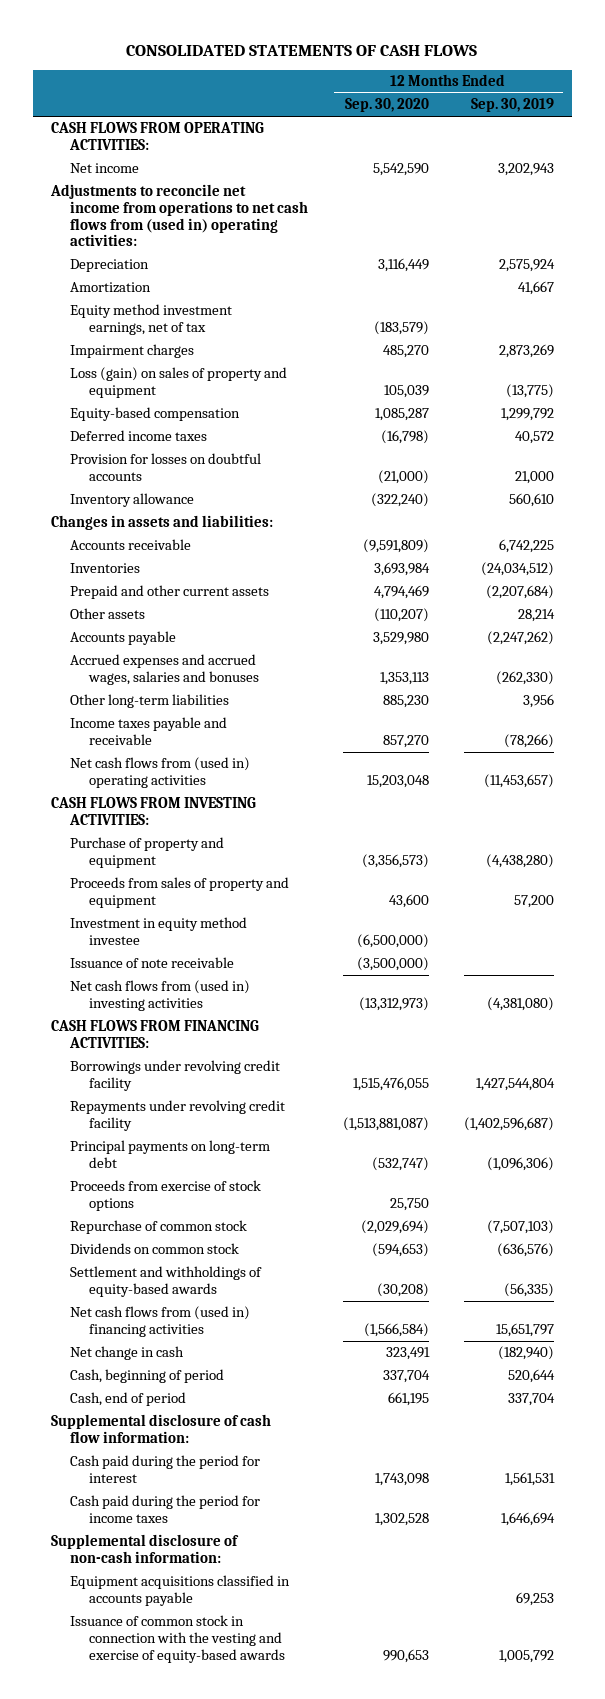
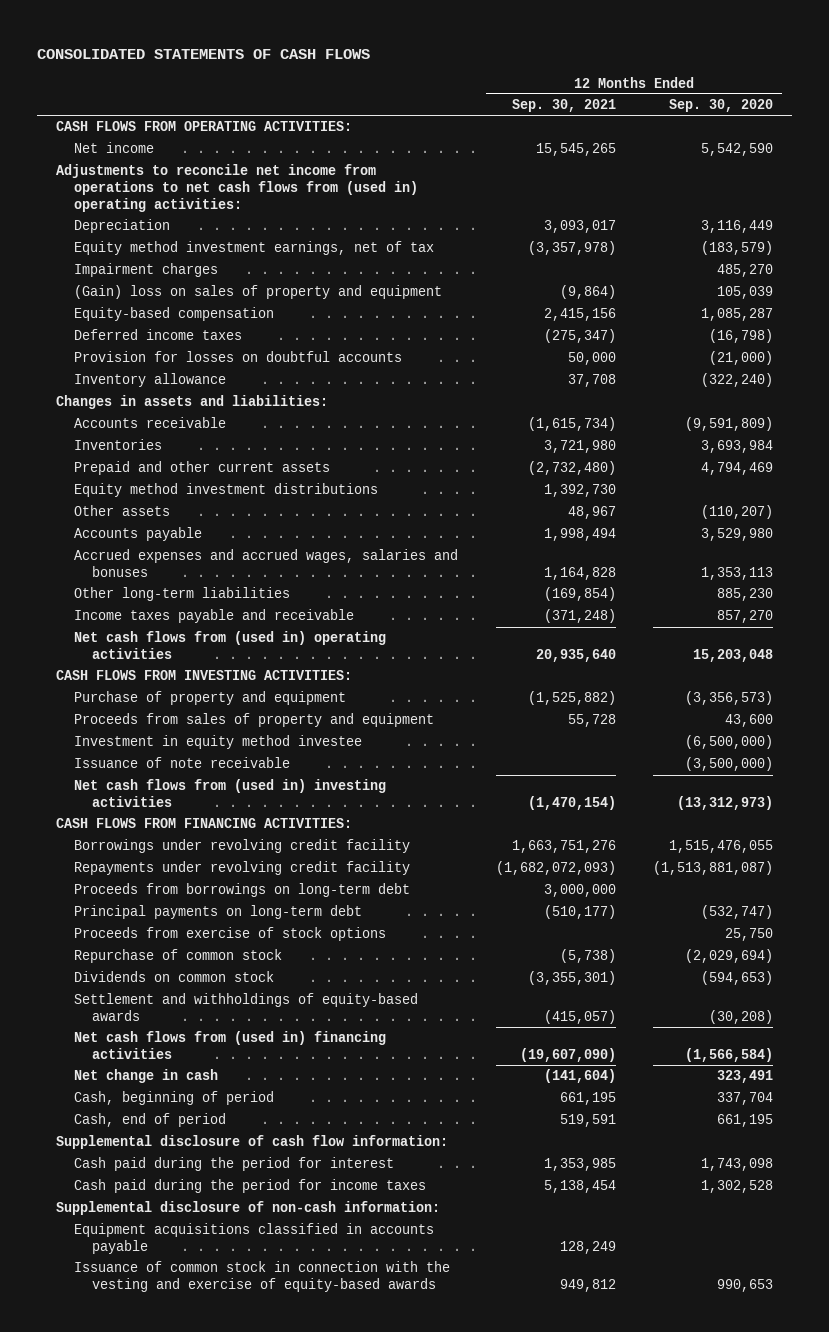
[471,98,555,113] Sep. 30, 2019 -> none
none -> [511,99,616,113] Sep. 30, 2021
[69,282,151,294] Amortization -> none
[69,367,287,399] Loss (gain) on sales of property and equipment -> [74,285,443,300] (Gain) loss on sales of property and equipment
none -> [74,483,379,498] Equity method investment distributions
none -> [74,883,411,898] Proceeds from borrowings on long-term debt

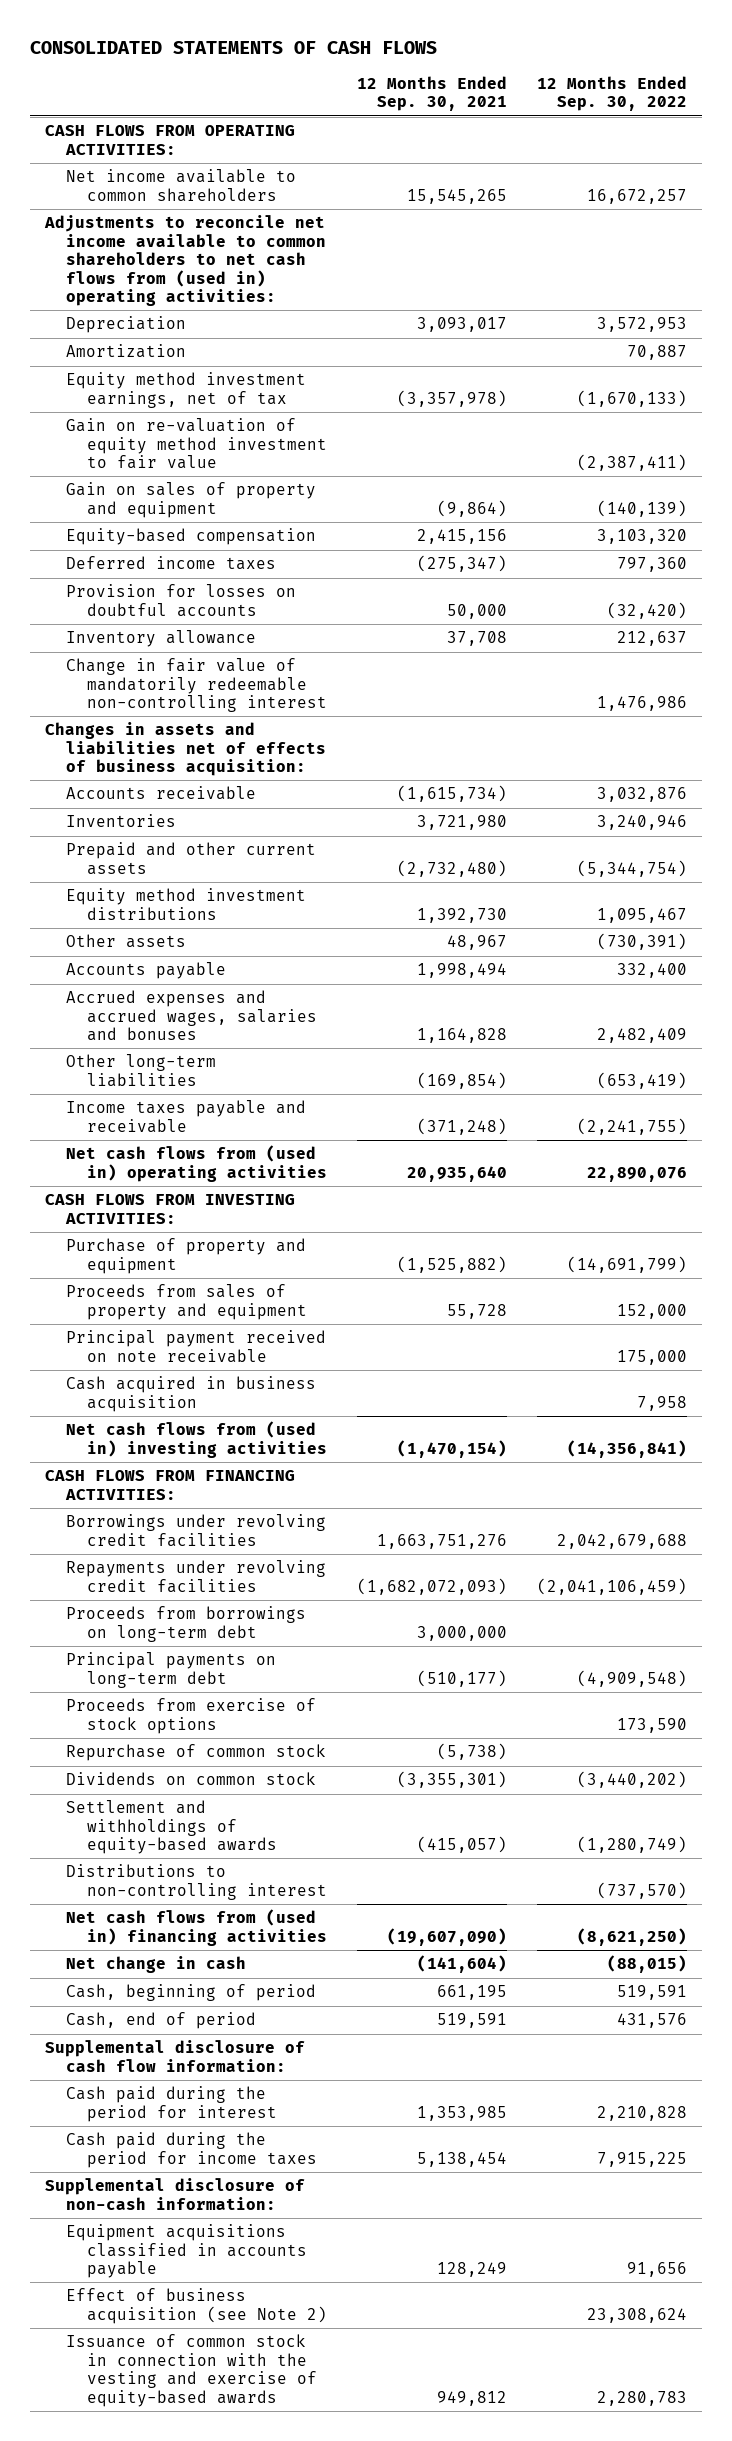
[669,99,774,113] Sep. 30, 2020 -> none
none -> [537,75,688,112] 12 Months Ended Sep. 30, 2022
[74,142,155,154] Net income -> [65,169,296,202] Net income available to common shareholders
[56,164,419,212] Adjustments to reconcile net income from operations to net cash flows from (used in) operating activities: -> [44,215,326,306] Adjustments to reconcile net income available to common shareholders to net cash flows from (used in) operating activities:
none -> [65,344,186,359] Amortization
[74,263,219,278] Impairment charges -> none
none -> [65,418,327,470] Gain on re-valuation of equity method investment to fair value
[74,285,443,300] (Gain) loss on sales of property and equipment -> [65,482,316,518] Gain on sales of property and equipment
none -> [65,658,327,713] Change in fair value of mandatorily redeemable non-controlling interest
[56,395,329,410] Changes in assets and liabilities: -> [45,722,326,777] Changes in assets and liabilities net of effects of business acquisition:
[74,735,363,750] Investment in equity method investee -> none
[74,757,291,769] Issuance of note receivable -> none
none -> [65,1330,326,1363] Principal payment received on note receivable
none -> [65,1376,316,1412] Cash acquired in business acquisition
[74,839,411,854] Borrowings under revolving credit facility -> [65,1514,326,1547] Borrowings under revolving credit facilities
[74,861,411,876] Repayments under revolving credit facility -> [65,1560,326,1593] Repayments under revolving credit facilities
none -> [65,1864,327,1900] Distributions to non-controlling interest
none -> [65,2288,327,2324] Effect of business acquisition (see Note 2)

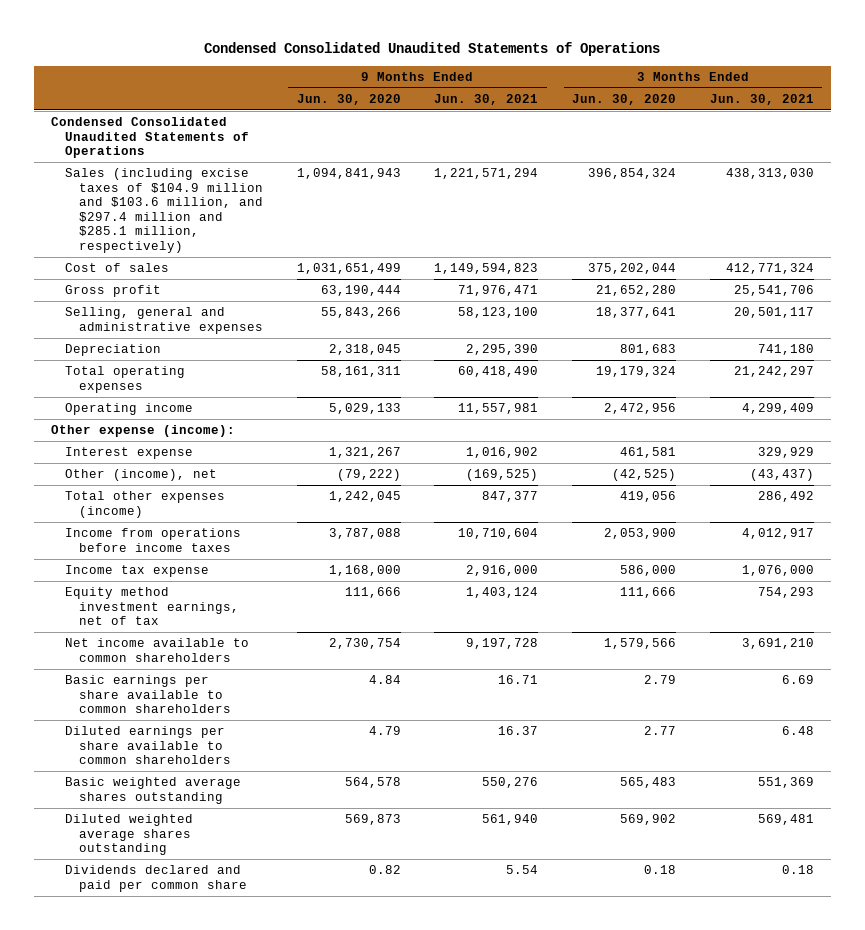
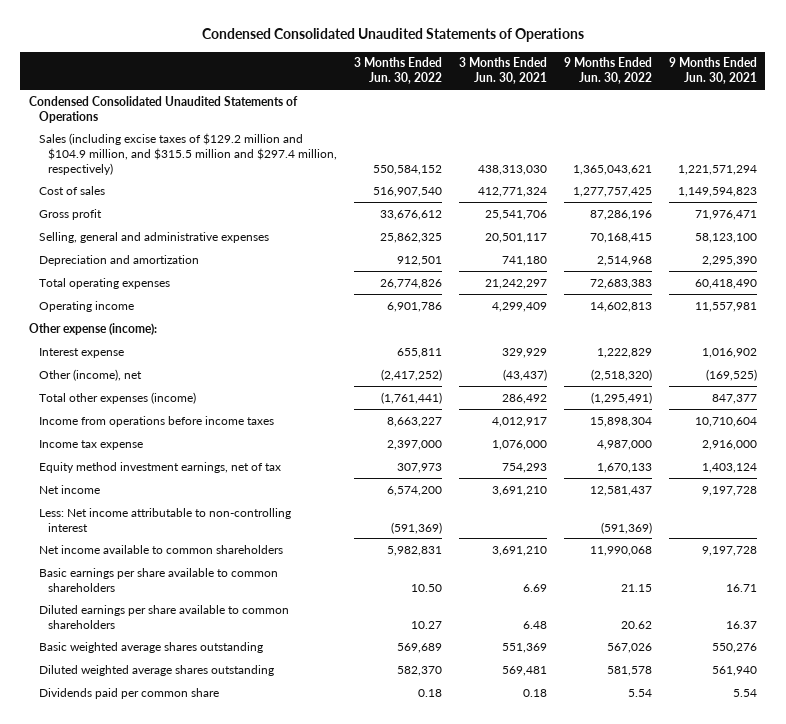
[296,93,401,105] Jun. 30, 2020 -> none
[572,93,677,105] Jun. 30, 2020 -> none
none -> [354,57,443,85] 3 Months Ended Jun. 30, 2022
none -> [563,57,652,85] 9 Months Ended Jun. 30, 2022
[64,168,263,253] Sales (including excise taxes of $104.9 million and $103.6 million, and $297.4 million and $285.1 million, respectively) -> [38,132,338,175] Sales (including excise taxes of $129.2 million and $104.9 million, and $315.5 million and $297.4 million, respectively)
[64,344,161,357] Depreciation -> [38,254,199,266] Depreciation and amortization
none -> [38,484,100,494] Net income
none -> [38,507,291,532] Less: Net income attributable to non-controlling interest
[64,865,247,892] Dividends declared and paid per common share -> [38,687,219,699] Dividends paid per common share

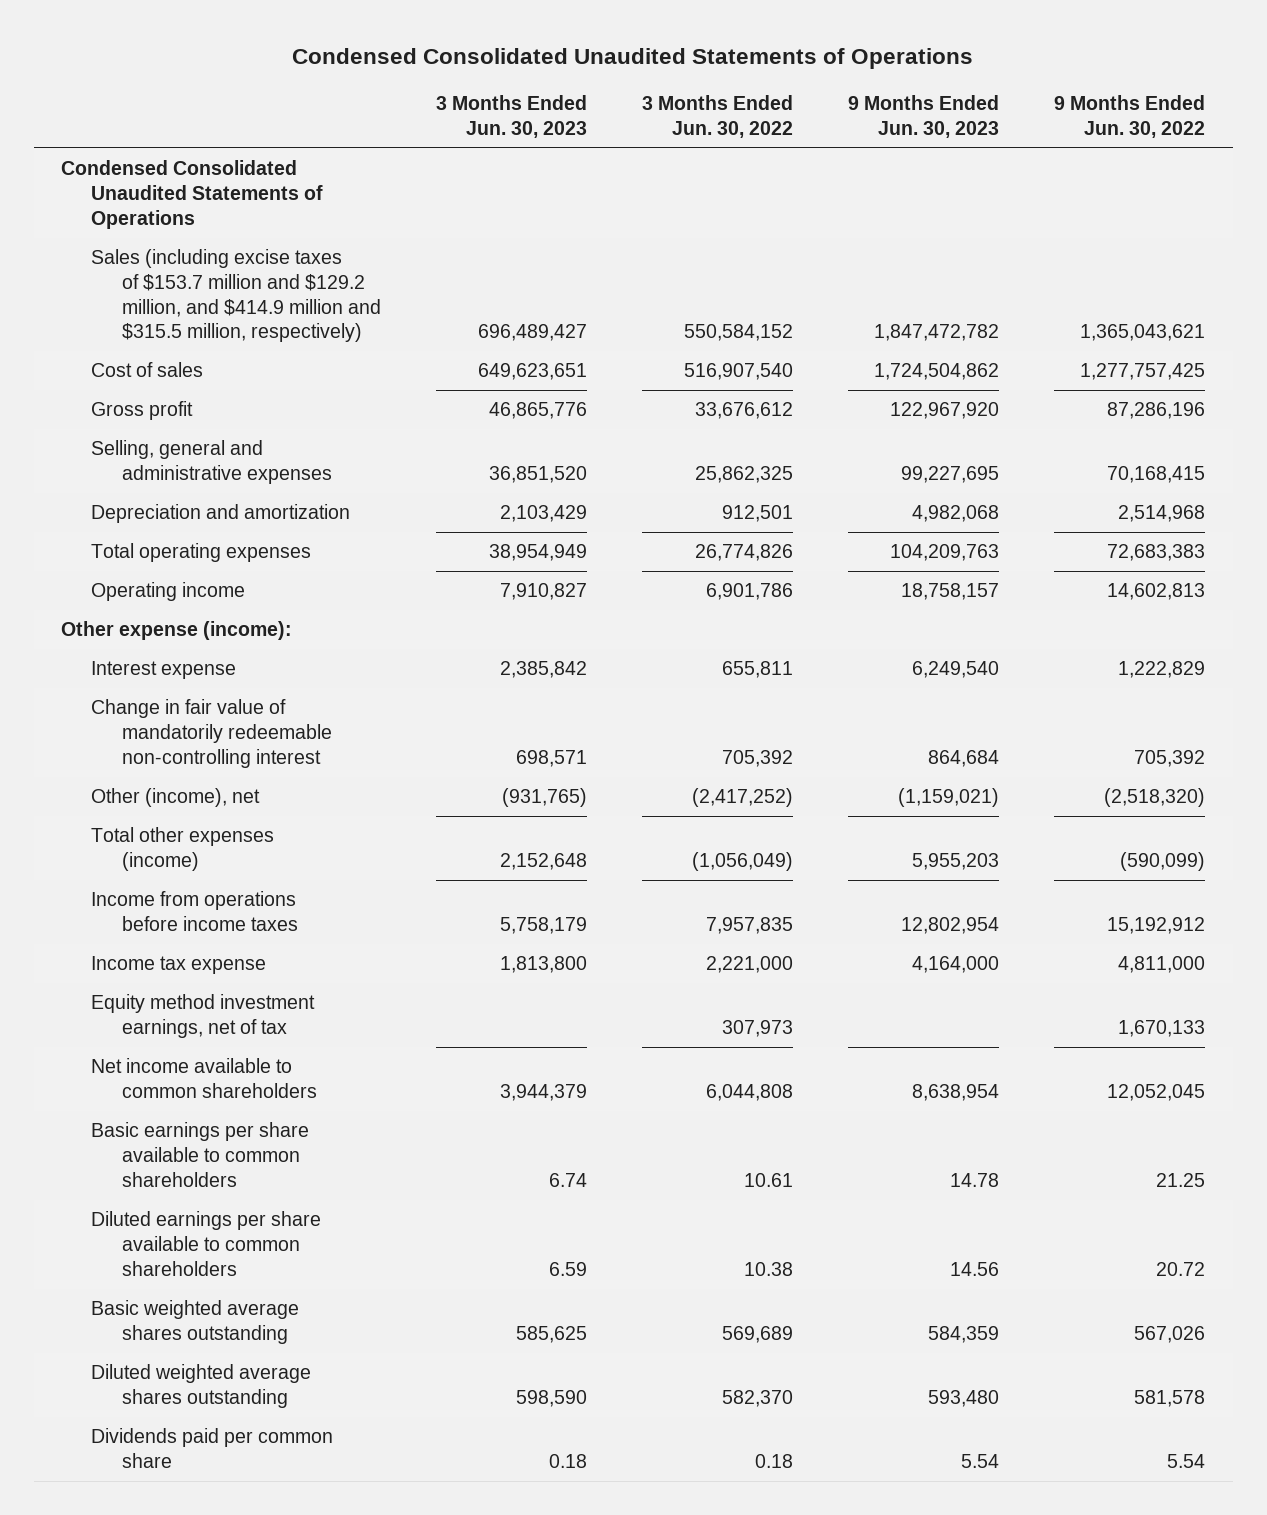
[459,57,548,85] 3 Months Ended Jun. 30, 2021 -> none
[668,57,757,85] 9 Months Ended Jun. 30, 2021 -> none
none -> [435,95,587,138] 3 Months Ended Jun. 30, 2023
none -> [848,95,1000,138] 9 Months Ended Jun. 30, 2023
[38,132,338,175] Sales (including excise taxes of $129.2 million and $104.9 million, and $315.5 million and $297.4 million, respectively) -> [91,249,381,343] Sales (including excise taxes of $153.7 million and $129.2 million, and $414.9 million and $315.5 million, respectively)
none -> [91,699,332,768] Change in fair value of mandatorily redeemable non-controlling interest
[381,391,443,404] (1,761,441) -> [691,852,793,872] (1,056,049)
[590,391,652,404] (1,295,491) -> [1120,852,1206,872] (590,099)
[387,416,443,427] 8,663,227 -> [705,917,793,935] 7,957,835
[589,416,652,427] 15,898,304 -> [1107,917,1206,935] 15,192,912
[387,439,443,450] 2,397,000 -> [705,956,793,974] 2,221,000
[596,439,652,450] 4,987,000 -> [1118,956,1206,974] 4,811,000
[38,484,100,494] Net income -> none
[38,507,291,532] Less: Net income attributable to non-controlling interest -> none
[387,545,443,556] 5,982,831 -> [705,1084,793,1102] 6,044,808
[589,545,652,556] 11,990,068 -> [1107,1084,1206,1102] 12,052,045
[411,583,443,592] 10.50 -> [743,1172,793,1187] 10.61
[620,583,652,592] 21.15 -> [1156,1172,1206,1187] 21.25
[411,620,443,629] 10.27 -> [743,1261,793,1276] 10.38
[620,620,652,629] 20.62 -> [1156,1261,1206,1276] 20.72

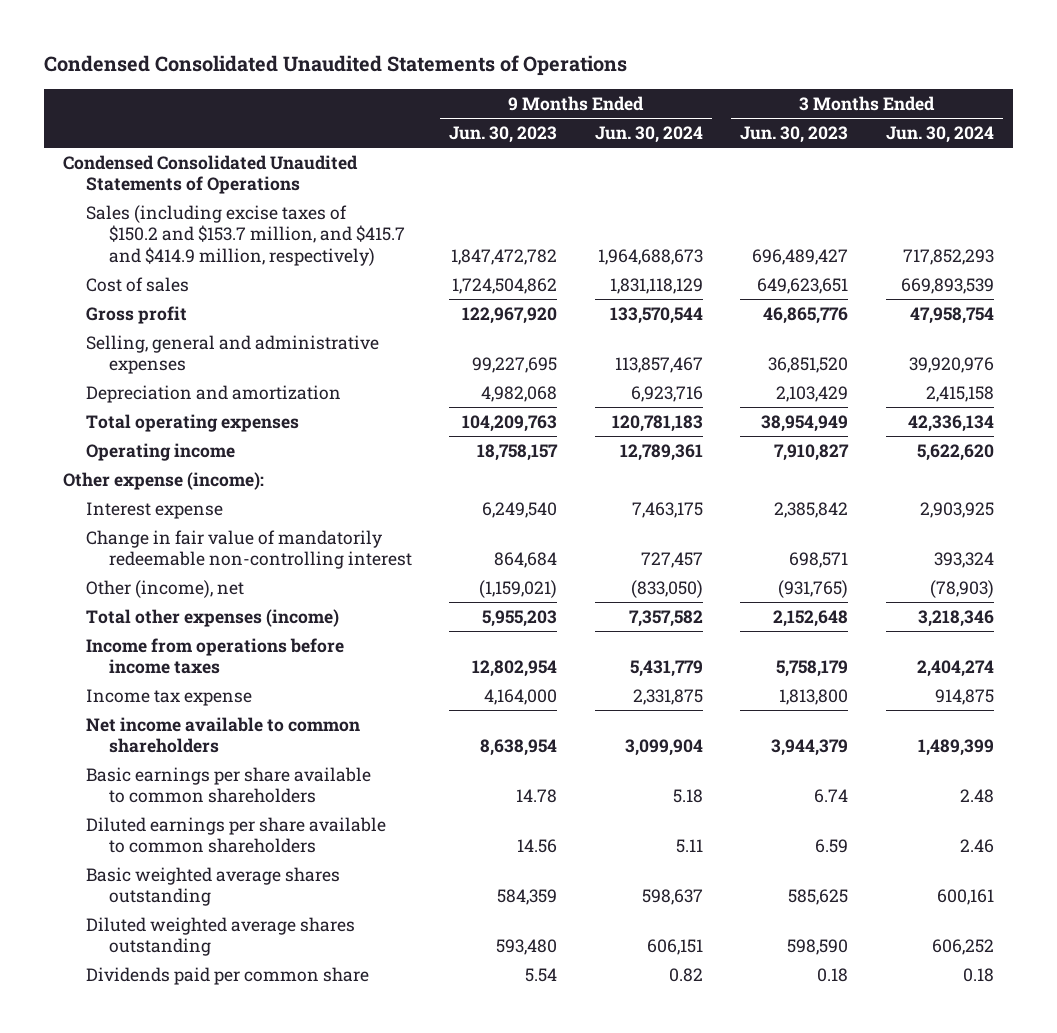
[641,95,793,138] 3 Months Ended Jun. 30, 2022 -> none
[1054,95,1206,138] 9 Months Ended Jun. 30, 2022 -> none
none -> [594,125,703,143] Jun. 30, 2024
none -> [886,125,995,143] Jun. 30, 2024
[91,249,381,343] Sales (including excise taxes of $153.7 million and $129.2 million, and $414.9 million and $315.5 million, respectively) -> [85,204,405,266] Sales (including excise taxes of $150.2 and $153.7 million, and $415.7 and $414.9 million, respectively)
[91,994,316,1039] Equity method investment earnings, net of tax -> none

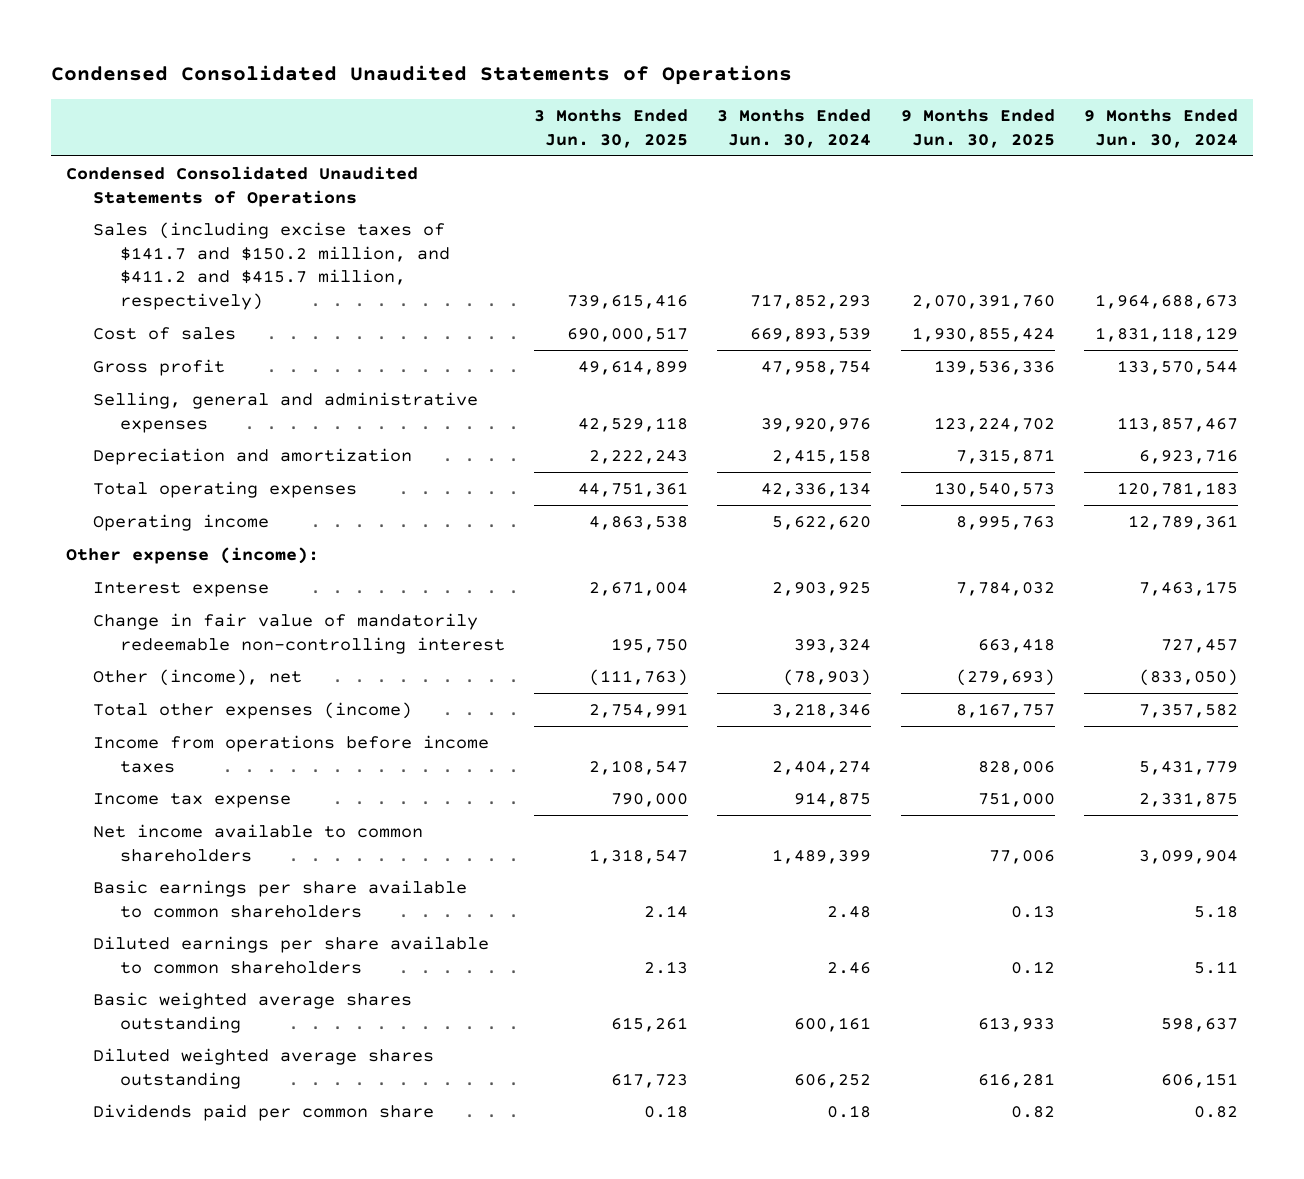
[449,125,558,143] Jun. 30, 2023 -> none
[740,125,849,143] Jun. 30, 2023 -> none
none -> [533,109,688,148] 3 Months Ended Jun. 30, 2025
none -> [900,109,1055,148] 9 Months Ended Jun. 30, 2025
[85,204,405,266] Sales (including excise taxes of $150.2 and $153.7 million, and $415.7 and $414.9 million, respectively) -> [92,221,450,310] Sales (including excise taxes of $141.7 and $150.2 million, and $411.2 and $415.7 million, respectively)

